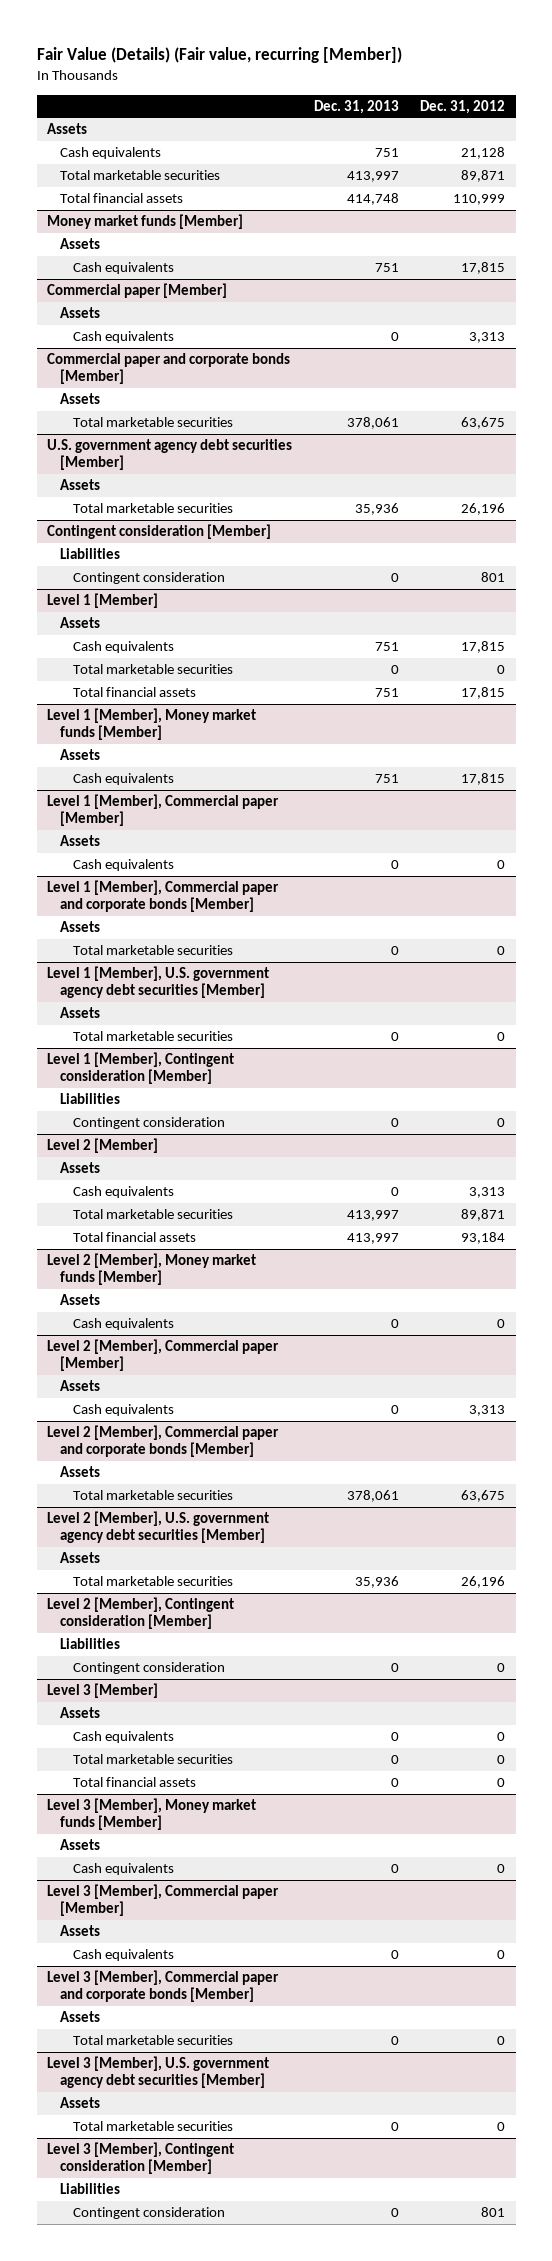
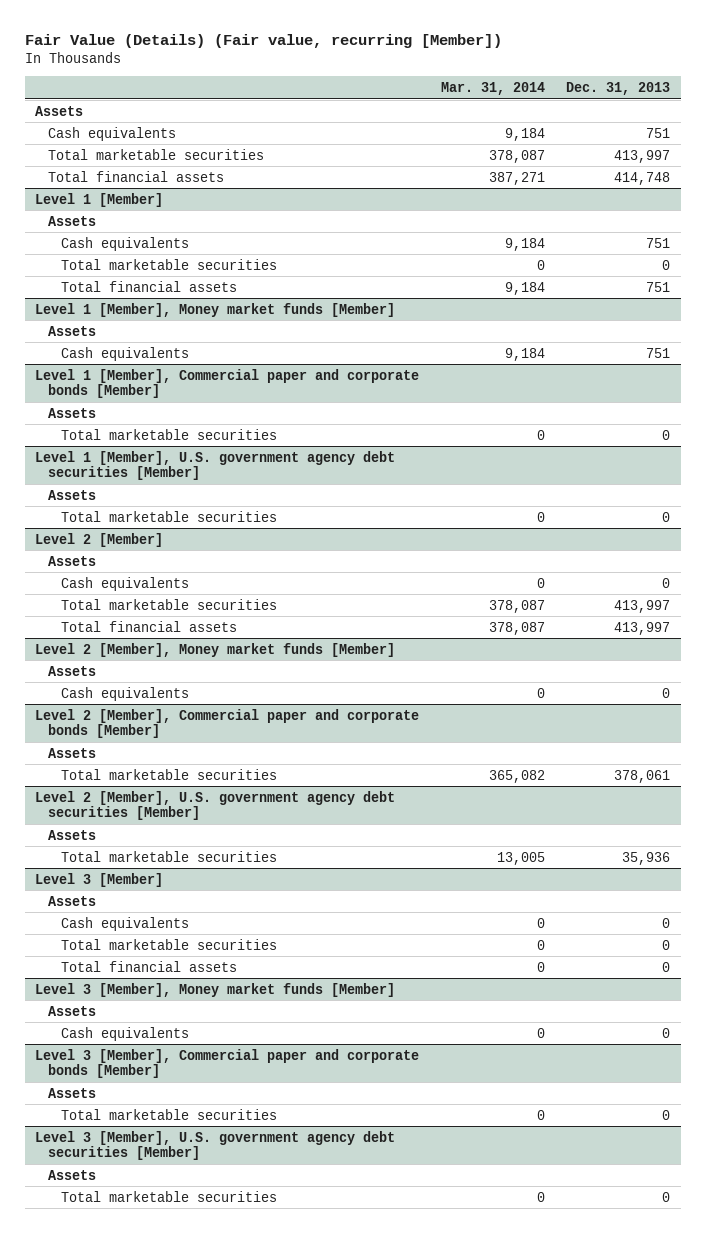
[419,99,505,114] Dec. 31, 2012 -> none
none -> [440,81,545,95] Mar. 31, 2014
[47,214,244,230] Money market funds [Member] -> none
[60,238,101,250] Assets -> none
[73,262,175,275] Cash equivalents -> none
[47,283,228,299] Commercial paper [Member] -> none
[60,307,101,319] Assets -> none
[73,331,175,344] Cash equivalents -> none
[47,353,291,385] Commercial paper and corporate bonds [Member] -> none
[60,393,101,405] Assets -> none
[73,417,234,428] Total marketable securities -> none
[47,439,293,471] U.S. government agency debt securities [Member] -> none
[60,479,101,491] Assets -> none
[73,503,234,514] Total marketable securities -> none
[47,524,272,540] Contingent consideration [Member] -> none
[60,548,121,560] Liabilities -> none
[73,572,226,585] Contingent consideration -> none
[47,794,280,827] Level 1 [Member], Commercial paper [Member] -> none
[60,835,101,847] Assets -> none
[73,859,175,872] Cash equivalents -> none
[47,1052,235,1085] Level 1 [Member], Contingent consideration [Member] -> none
[60,1093,121,1105] Liabilities -> none
[73,1117,226,1130] Contingent consideration -> none
[47,1339,280,1372] Level 2 [Member], Commercial paper [Member] -> none
[60,1380,101,1392] Assets -> none
[73,1404,175,1417] Cash equivalents -> none
[47,1597,235,1630] Level 2 [Member], Contingent consideration [Member] -> none
[60,1638,121,1650] Liabilities -> none
[73,1662,226,1675] Contingent consideration -> none
[47,1884,280,1917] Level 3 [Member], Commercial paper [Member] -> none
[60,1925,101,1937] Assets -> none
[73,1949,175,1962] Cash equivalents -> none
[47,2142,235,2175] Level 3 [Member], Contingent consideration [Member] -> none
[60,2183,121,2195] Liabilities -> none
[73,2207,226,2220] Contingent consideration -> none

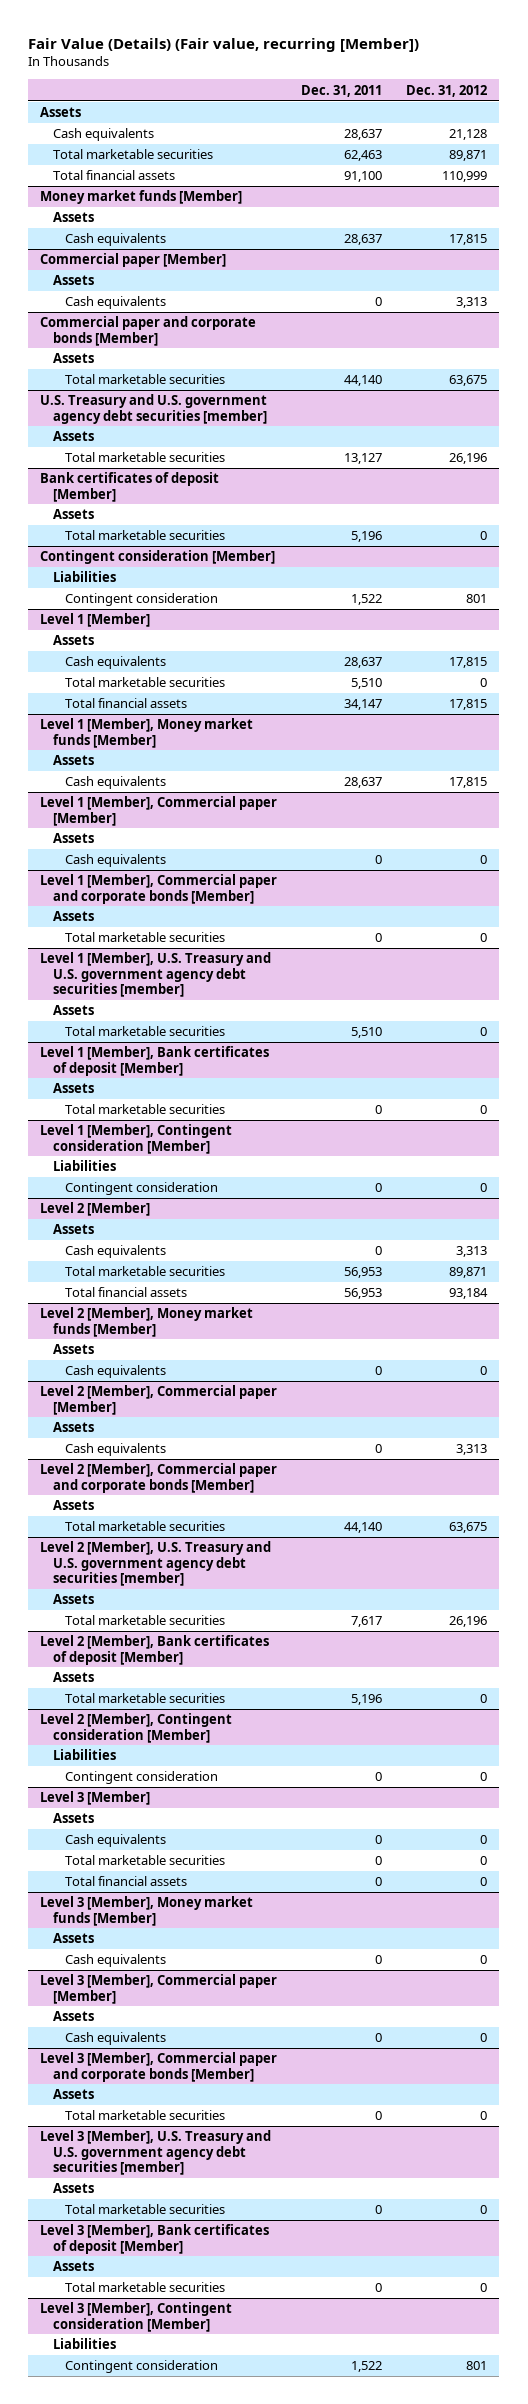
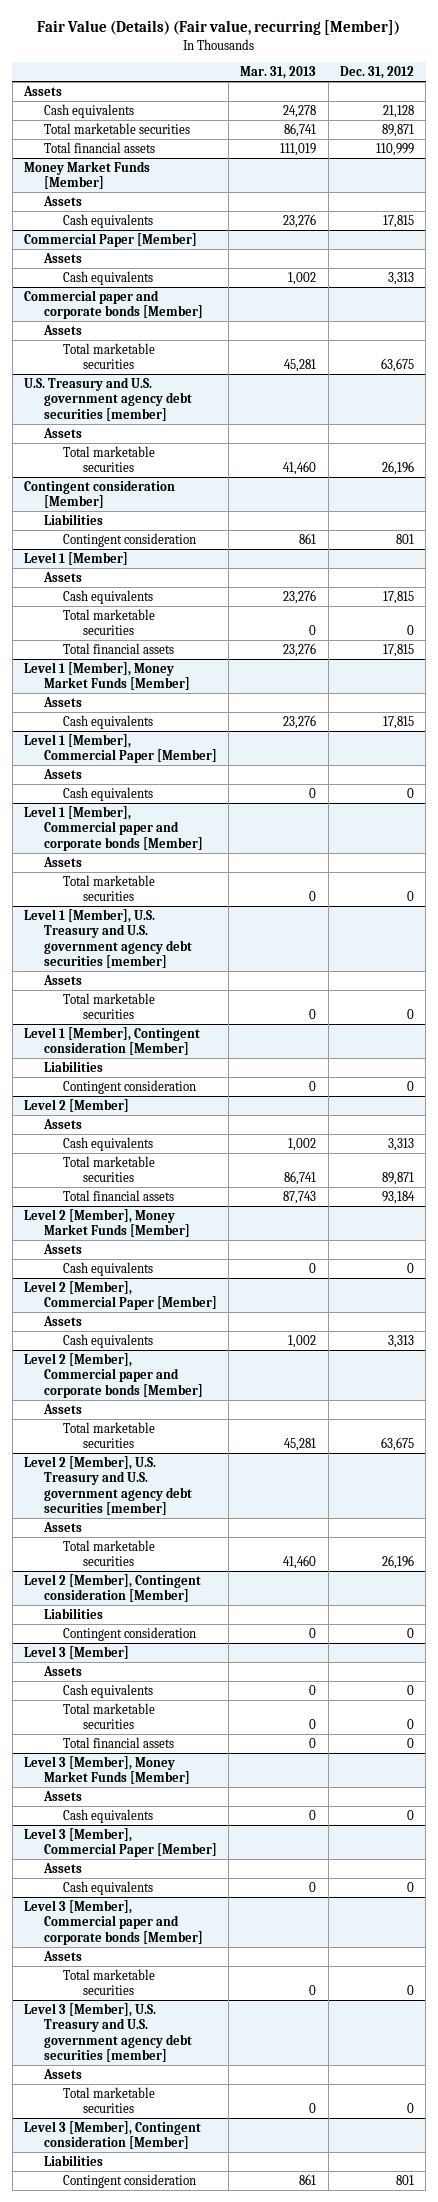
[301,84,383,97] Dec. 31, 2011 -> none
none -> [240,66,317,80] Mar. 31, 2013
[40,190,243,205] Money market funds [Member] -> [24,160,151,190] Money Market Funds [Member]
[40,253,227,268] Commercial paper [Member] -> [24,232,198,247] Commercial Paper [Member]
[40,472,220,502] Bank certificates of deposit [Member] -> none
[52,509,94,520] Assets -> none
[65,530,226,541] Total marketable securities -> none
[40,718,254,748] Level 1 [Member], Money market funds [Member] -> [24,661,190,691] Level 1 [Member], Money Market Funds [Member]
[40,796,278,826] Level 1 [Member], Commercial paper [Member] -> [24,733,217,764] Level 1 [Member], Commercial Paper [Member]
[40,1046,270,1076] Level 1 [Member], Bank certificates of deposit [Member] -> none
[52,1083,94,1094] Assets -> none
[65,1104,226,1115] Total marketable securities -> none
[40,1307,254,1337] Level 2 [Member], Money market funds [Member] -> [24,1208,190,1238] Level 2 [Member], Money Market Funds [Member]
[40,1385,278,1415] Level 2 [Member], Commercial paper [Member] -> [24,1280,217,1311] Level 2 [Member], Commercial Paper [Member]
[40,1635,270,1665] Level 2 [Member], Bank certificates of deposit [Member] -> none
[52,1672,94,1683] Assets -> none
[65,1693,226,1704] Total marketable securities -> none
[40,1896,254,1926] Level 3 [Member], Money market funds [Member] -> [24,1755,190,1785] Level 3 [Member], Money Market Funds [Member]
[40,1974,278,2004] Level 3 [Member], Commercial paper [Member] -> [24,1827,217,1858] Level 3 [Member], Commercial Paper [Member]
[40,2224,270,2254] Level 3 [Member], Bank certificates of deposit [Member] -> none
[52,2261,94,2272] Assets -> none
[65,2282,226,2293] Total marketable securities -> none

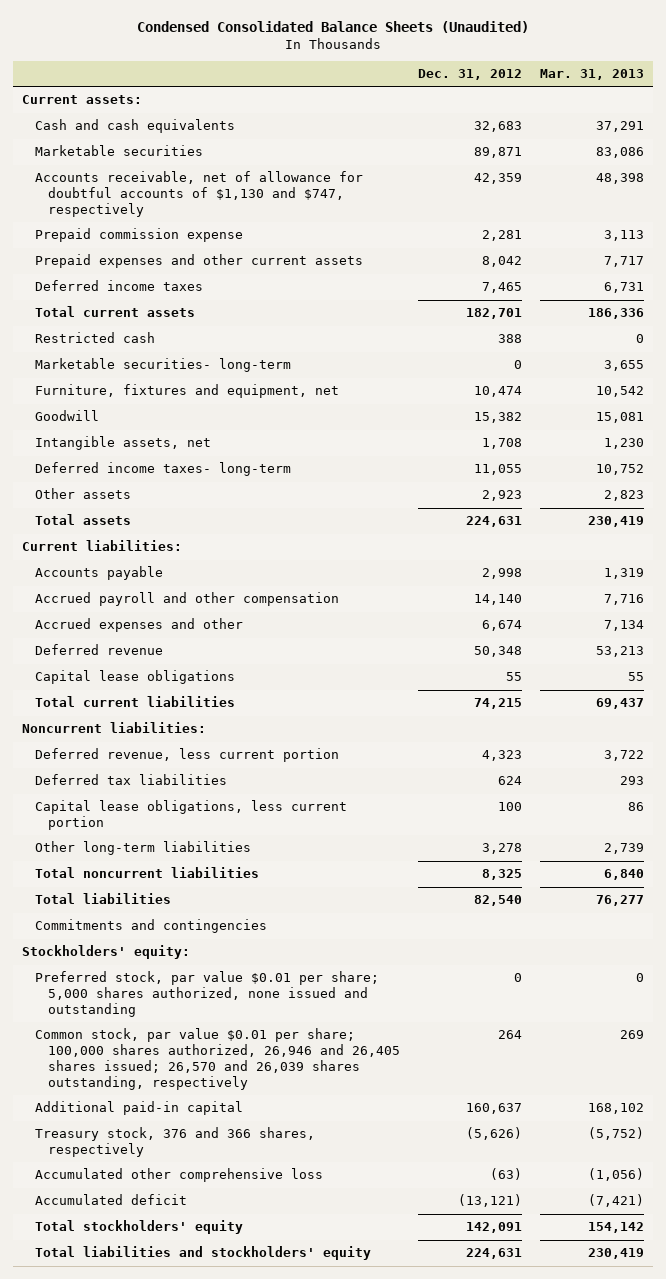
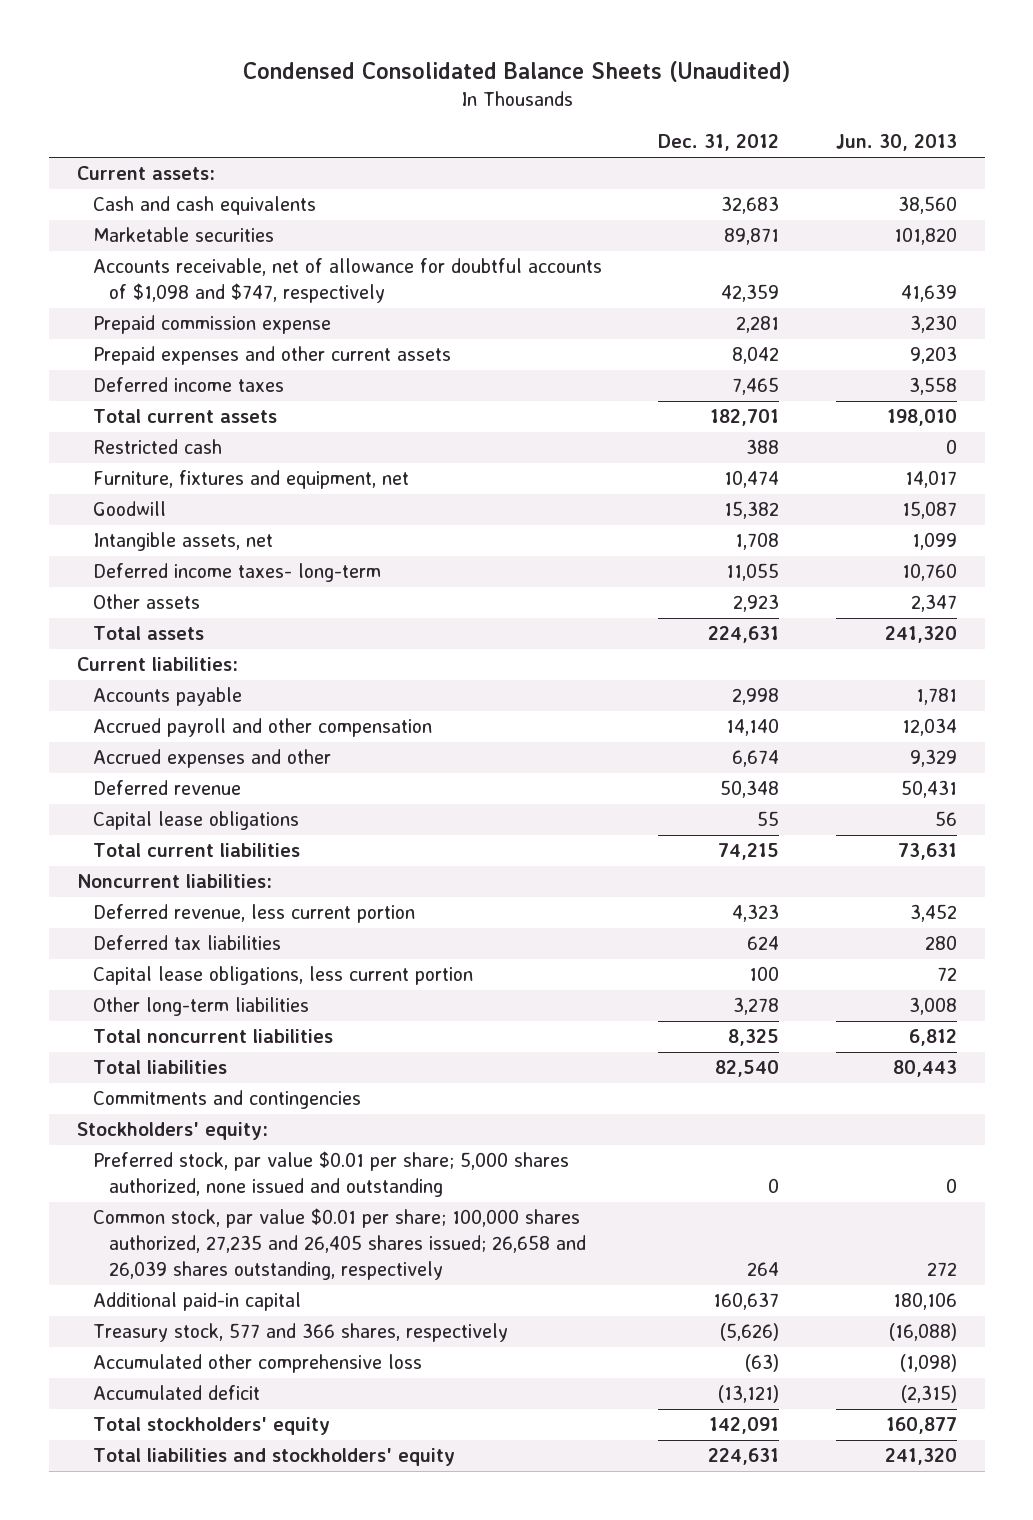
[539,69,644,81] Mar. 31, 2013 -> none
none -> [835,134,957,152] Jun. 30, 2013
[34,171,363,217] Accounts receivable, net of allowance for doubtful accounts of $1,130 and $747, respectively -> [92,258,602,304] Accounts receivable, net of allowance for doubtful accounts of $1,098 and $747, respectively
[34,358,291,373] Marketable securities- long-term -> none
[34,1028,400,1090] Common stock, par value $0.01 per share; 100,000 shares authorized, 26,946 and 26,405 shares issued; 26,570 and 26,039 shares outstanding, respectively -> [92,1208,586,1280] Common stock, par value $0.01 per share; 100,000 shares authorized, 27,235 and 26,405 shares issued; 26,658 and 26,039 shares outstanding, respectively
[34,1127,315,1158] Treasury stock, 376 and 366 shares, respectively -> [92,1323,508,1343] Treasury stock, 577 and 366 shares, respectively

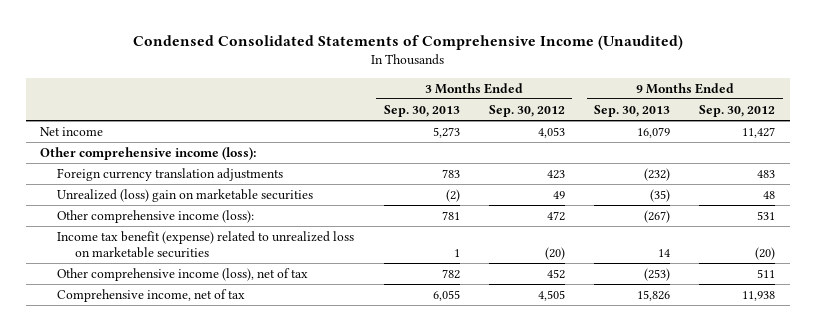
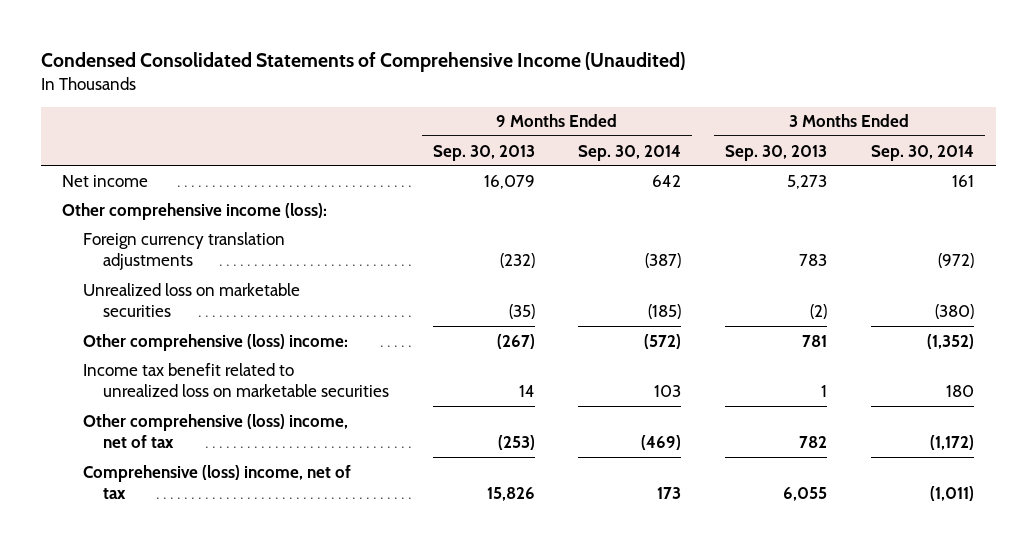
[488,104,565,117] Sep. 30, 2012 -> none
[699,104,776,117] Sep. 30, 2012 -> none
none -> [578,144,682,161] Sep. 30, 2014
none -> [870,144,974,161] Sep. 30, 2014
[57,188,314,202] Unrealized (loss) gain on marketable securities -> [82,282,300,318] Unrealized loss on marketable securities
[57,209,255,223] Other comprehensive income (loss): -> [82,333,348,351] Other comprehensive (loss) income:
[57,230,355,258] Income tax benefit (expense) related to unrealized loss on marketable securities -> [82,362,390,398] Income tax benefit related to unrealized loss on marketable securities
[57,267,309,281] Other comprehensive income (loss), net of tax -> [82,413,348,449] Other comprehensive (loss) income, net of tax
[57,288,246,302] Comprehensive income, net of tax -> [82,464,351,500] Comprehensive (loss) income, net of tax

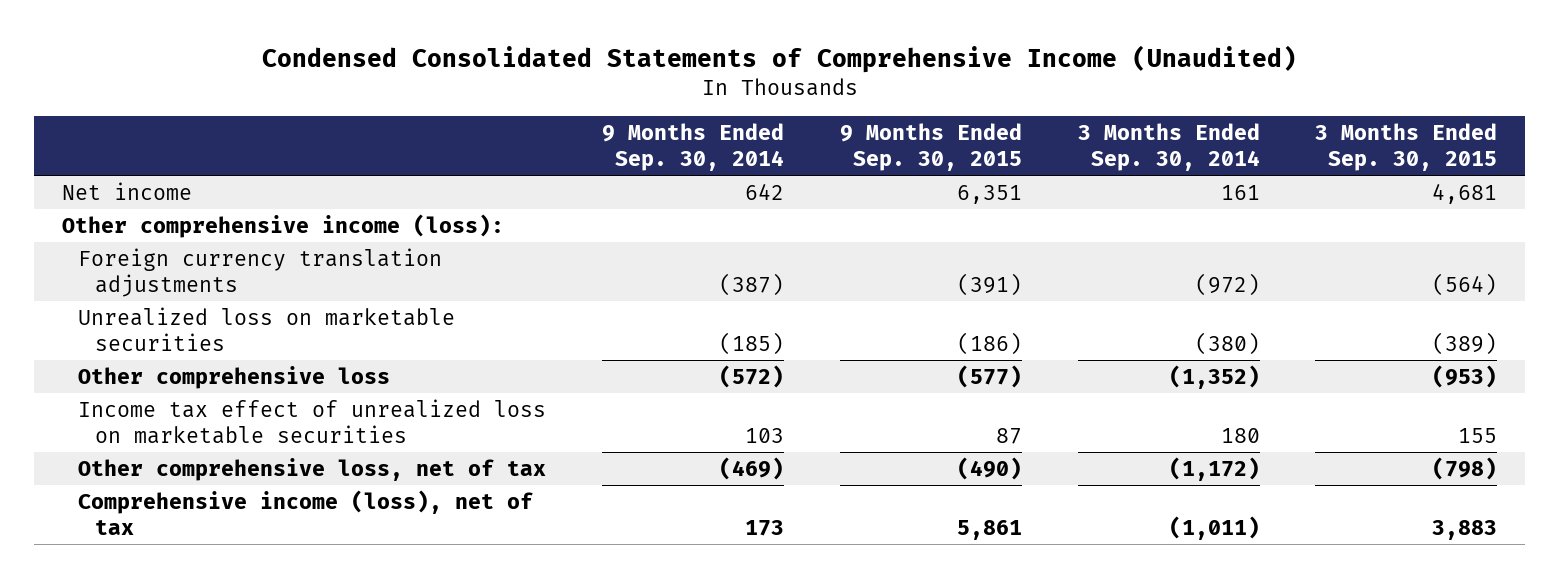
[432,144,535,161] Sep. 30, 2013 -> none
[725,144,828,161] Sep. 30, 2013 -> none
none -> [839,123,1022,172] 9 Months Ended Sep. 30, 2015
none -> [1315,123,1498,172] 3 Months Ended Sep. 30, 2015
[82,333,348,351] Other comprehensive (loss) income: -> [78,365,391,389] Other comprehensive loss
[82,362,390,398] Income tax benefit related to unrealized loss on marketable securities -> [78,398,547,445] Income tax effect of unrealized loss on marketable securities
[82,413,348,449] Other comprehensive (loss) income, net of tax -> [78,457,547,481] Other comprehensive loss, net of tax
[82,464,351,500] Comprehensive (loss) income, net of tax -> [78,489,534,536] Comprehensive income (loss), net of tax

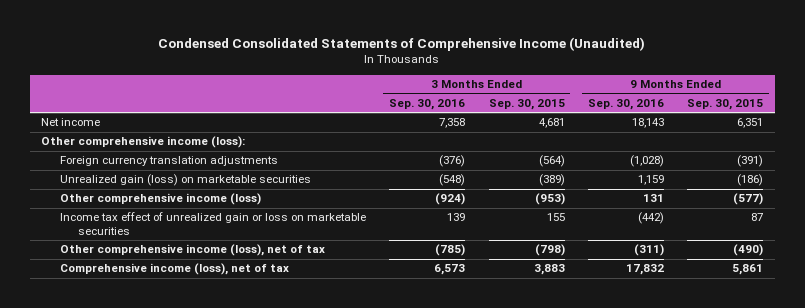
[602,123,785,172] 9 Months Ended Sep. 30, 2014 -> none
[1077,123,1260,172] 3 Months Ended Sep. 30, 2014 -> none
none -> [389,99,466,111] Sep. 30, 2016
none -> [587,99,664,111] Sep. 30, 2016
[78,306,456,352] Unrealized loss on marketable securities -> [59,174,311,187] Unrealized gain (loss) on marketable securities
[78,365,391,389] Other comprehensive loss -> [59,193,261,206] Other comprehensive income (loss)
[78,398,547,445] Income tax effect of unrealized loss on marketable securities -> [59,212,366,235] Income tax effect of unrealized gain or loss on marketable securities
[78,457,547,481] Other comprehensive loss, net of tax -> [59,244,325,257] Other comprehensive income (loss), net of tax

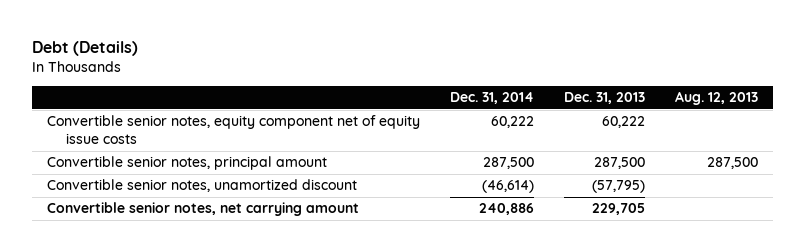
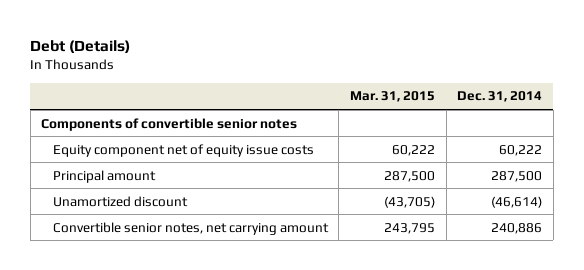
[564,92,646,105] Dec. 31, 2013 -> none
[675,91,759,106] Aug. 12, 2013 -> none
none -> [349,91,435,103] Mar. 31, 2015
none -> [41,117,298,131] Components of convertible senior notes
[46,115,420,145] Convertible senior notes, equity component net of equity issue costs -> [52,143,314,157] Equity component net of equity issue costs
[46,156,327,171] Convertible senior notes, principal amount -> [52,169,156,183] Principal amount
[46,179,357,193] Convertible senior notes, unamortized discount -> [52,195,188,207] Unamortized discount

